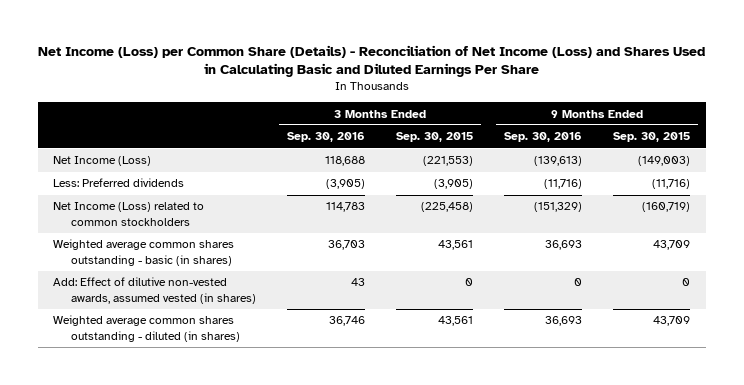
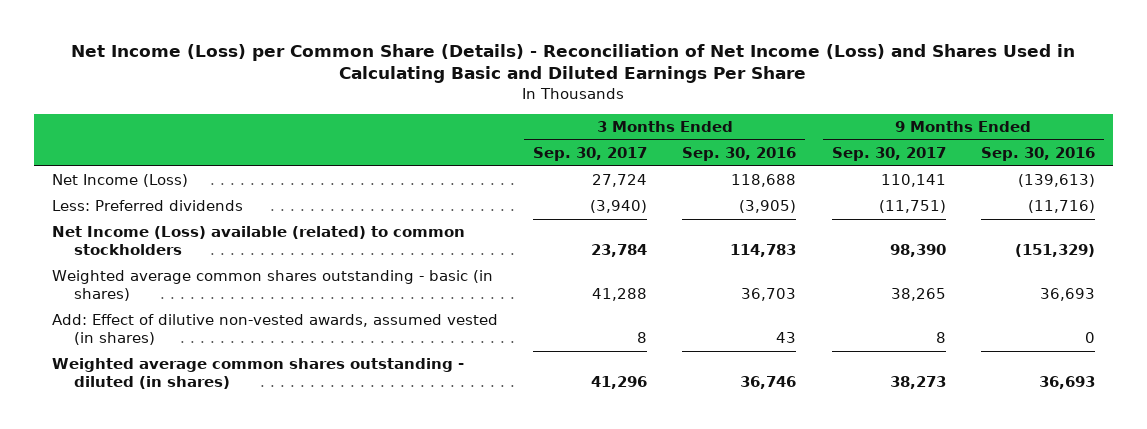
[396,132,474,143] Sep. 30, 2015 -> none
[613,132,691,143] Sep. 30, 2015 -> none
none -> [533,146,648,161] Sep. 30, 2017
none -> [831,146,946,161] Sep. 30, 2017
[53,202,205,226] Net Income (Loss) related to common stockholders -> [51,226,465,256] Net Income (Loss) available (related) to common stockholders

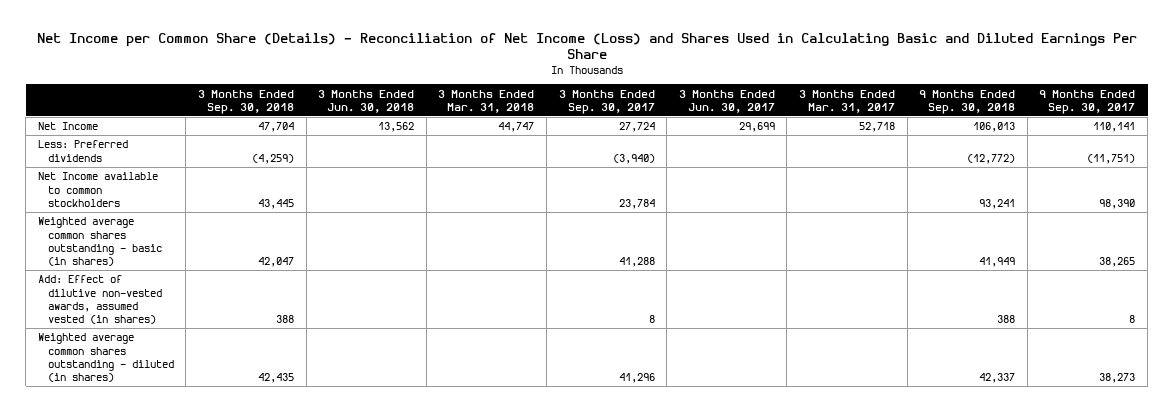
[71,43,1076,84] Net Income (Loss) per Common Share (Details) - Reconciliation of Net Income (Loss) and Shares Used in Calculating Basic and Diluted Earnings Per Share -> [36,32,1137,60] Net Income per Common Share (Details) - Reconciliation of Net Income (Loss) and Shares Used in Calculating Basic and Diluted Earnings Per Share
[682,146,797,161] Sep. 30, 2016 -> none
[981,146,1096,161] Sep. 30, 2016 -> none
none -> [198,89,295,114] 3 Months Ended Sep. 30, 2018
none -> [318,89,415,113] 3 Months Ended Jun. 30, 2018
none -> [438,89,535,113] 3 Months Ended Mar. 31, 2018
none -> [678,89,775,113] 3 Months Ended Jun. 30, 2017
none -> [799,89,896,113] 3 Months Ended Mar. 31, 2017
none -> [919,89,1016,114] 9 Months Ended Sep. 30, 2018
[51,174,188,188] Net Income (Loss) -> [38,122,99,131] Net Income
[51,226,465,256] Net Income (Loss) available (related) to common stockholders -> [38,172,159,207] Net Income available to common stockholders

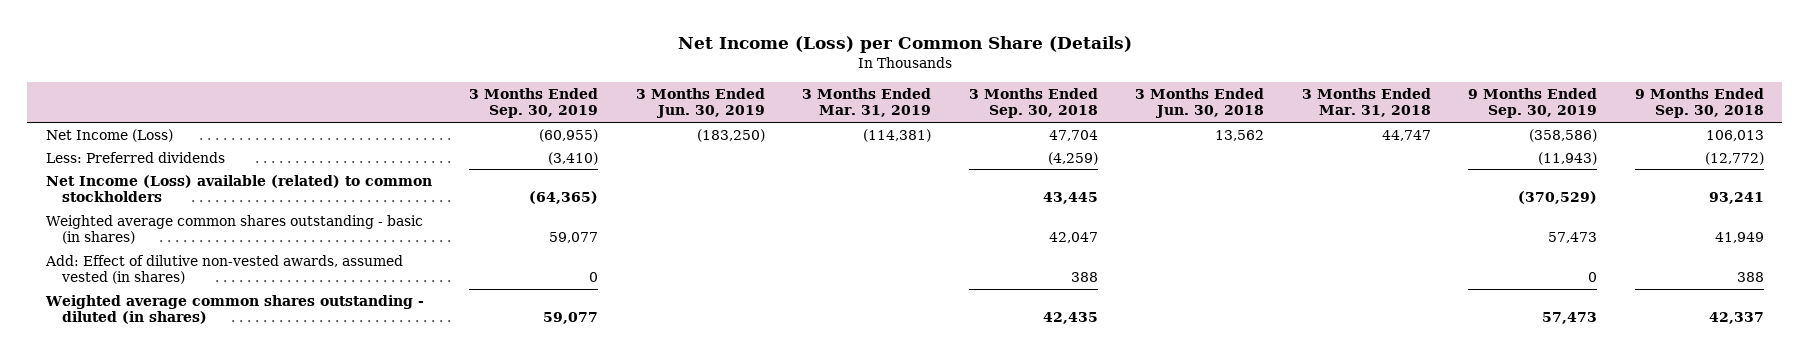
[36,32,1137,60] Net Income per Common Share (Details) - Reconciliation of Net Income (Loss) and Shares Used in Calculating Basic and Diluted Earnings Per Share -> [677,36,1132,54] Net Income (Loss) per Common Share (Details)
[558,89,655,114] 3 Months Ended Sep. 30, 2017 -> none
[678,89,775,113] 3 Months Ended Jun. 30, 2017 -> none
[799,89,896,113] 3 Months Ended Mar. 31, 2017 -> none
[1039,89,1136,114] 9 Months Ended Sep. 30, 2017 -> none
none -> [469,88,599,119] 3 Months Ended Sep. 30, 2019
none -> [635,88,765,119] 3 Months Ended Jun. 30, 2019
none -> [802,88,932,118] 3 Months Ended Mar. 31, 2019
none -> [1468,88,1598,119] 9 Months Ended Sep. 30, 2019
[38,122,99,131] Net Income -> [45,128,173,142] Net Income (Loss)
[38,172,159,207] Net Income available to common stockholders -> [45,174,432,203] Net Income (Loss) available (related) to common stockholders

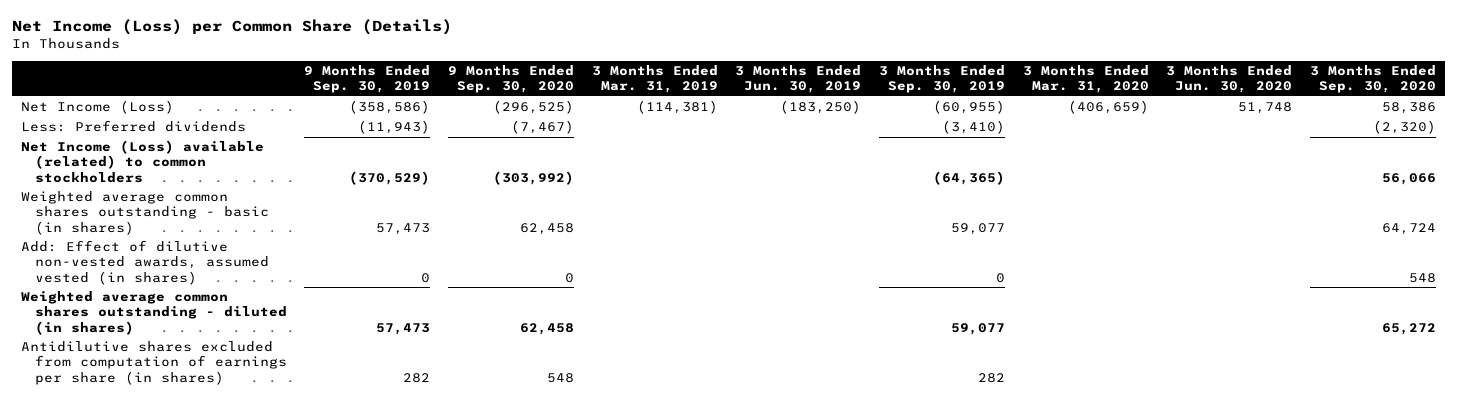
[968,88,1098,119] 3 Months Ended Sep. 30, 2018 -> none
[1135,88,1265,119] 3 Months Ended Jun. 30, 2018 -> none
[1301,88,1431,118] 3 Months Ended Mar. 31, 2018 -> none
[1634,88,1764,119] 9 Months Ended Sep. 30, 2018 -> none
none -> [447,65,574,94] 9 Months Ended Sep. 30, 2020
none -> [1022,65,1149,94] 3 Months Ended Mar. 31, 2020
none -> [1166,65,1293,94] 3 Months Ended Jun. 30, 2020
none -> [1310,65,1437,94] 3 Months Ended Sep. 30, 2020
none -> [20,341,287,385] Antidilutive shares excluded from computation of earnings per share (in shares)

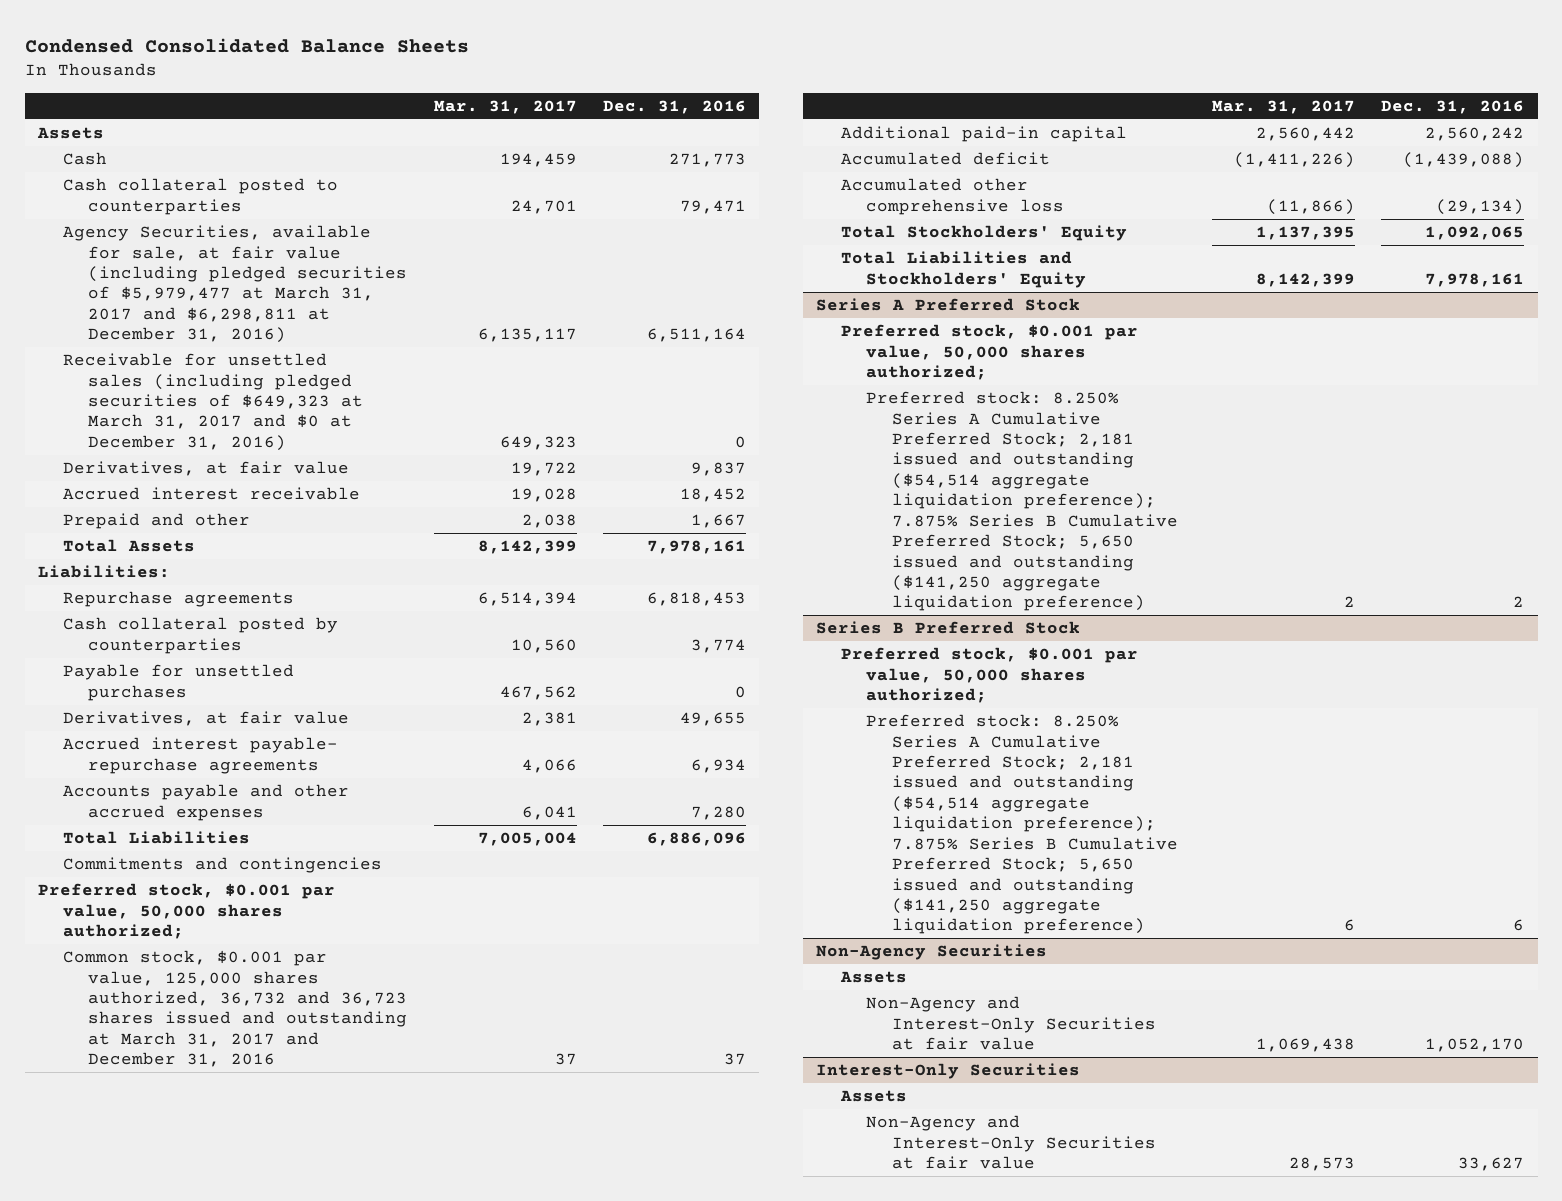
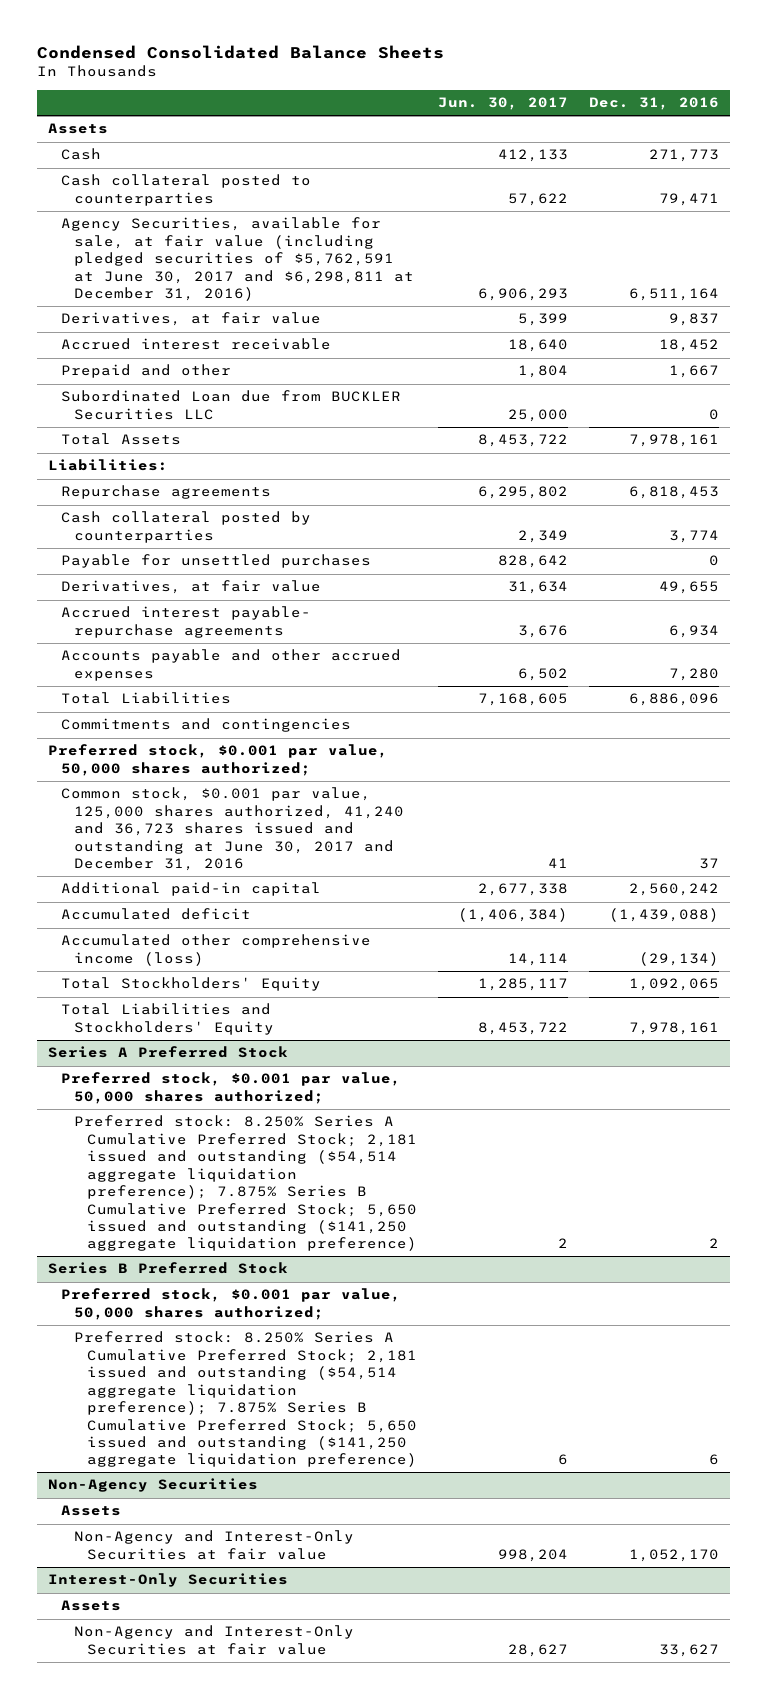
[433,99,577,114] Mar. 31, 2017 -> none
none -> [437,97,568,111] Jun. 30, 2017
[62,353,364,451] Receivable for unsettled sales (including pledged securities of $649,323 at March 31, 2017 and $0 at December 31, 2016) -> none
[62,225,408,344] Agency Securities, available for sale, at fair value (including pledged securities of $5,979,477 at March 31, 2017 and $6,298,811 at December 31, 2016) -> [60,217,414,302] Agency Securities, available for sale, at fair value (including pledged securities of $5,762,591 at June 30, 2017 and $6,298,811 at December 31, 2016)
none -> [60,390,401,420] Subordinated Loan due from BUCKLER Securities LLC
[62,950,408,1068] Common stock, $0.001 par value, 125,000 shares authorized, 36,732 and 36,723 shares issued and outstanding at March 31, 2017 and December 31, 2016 -> [60,787,404,872] Common stock, $0.001 par value, 125,000 shares authorized, 41,240 and 36,723 shares issued and outstanding at June 30, 2017 and December 31, 2016
[841,178,1065,215] Accumulated other comprehensive loss -> [60,934,371,966] Accumulated other comprehensive income (loss)

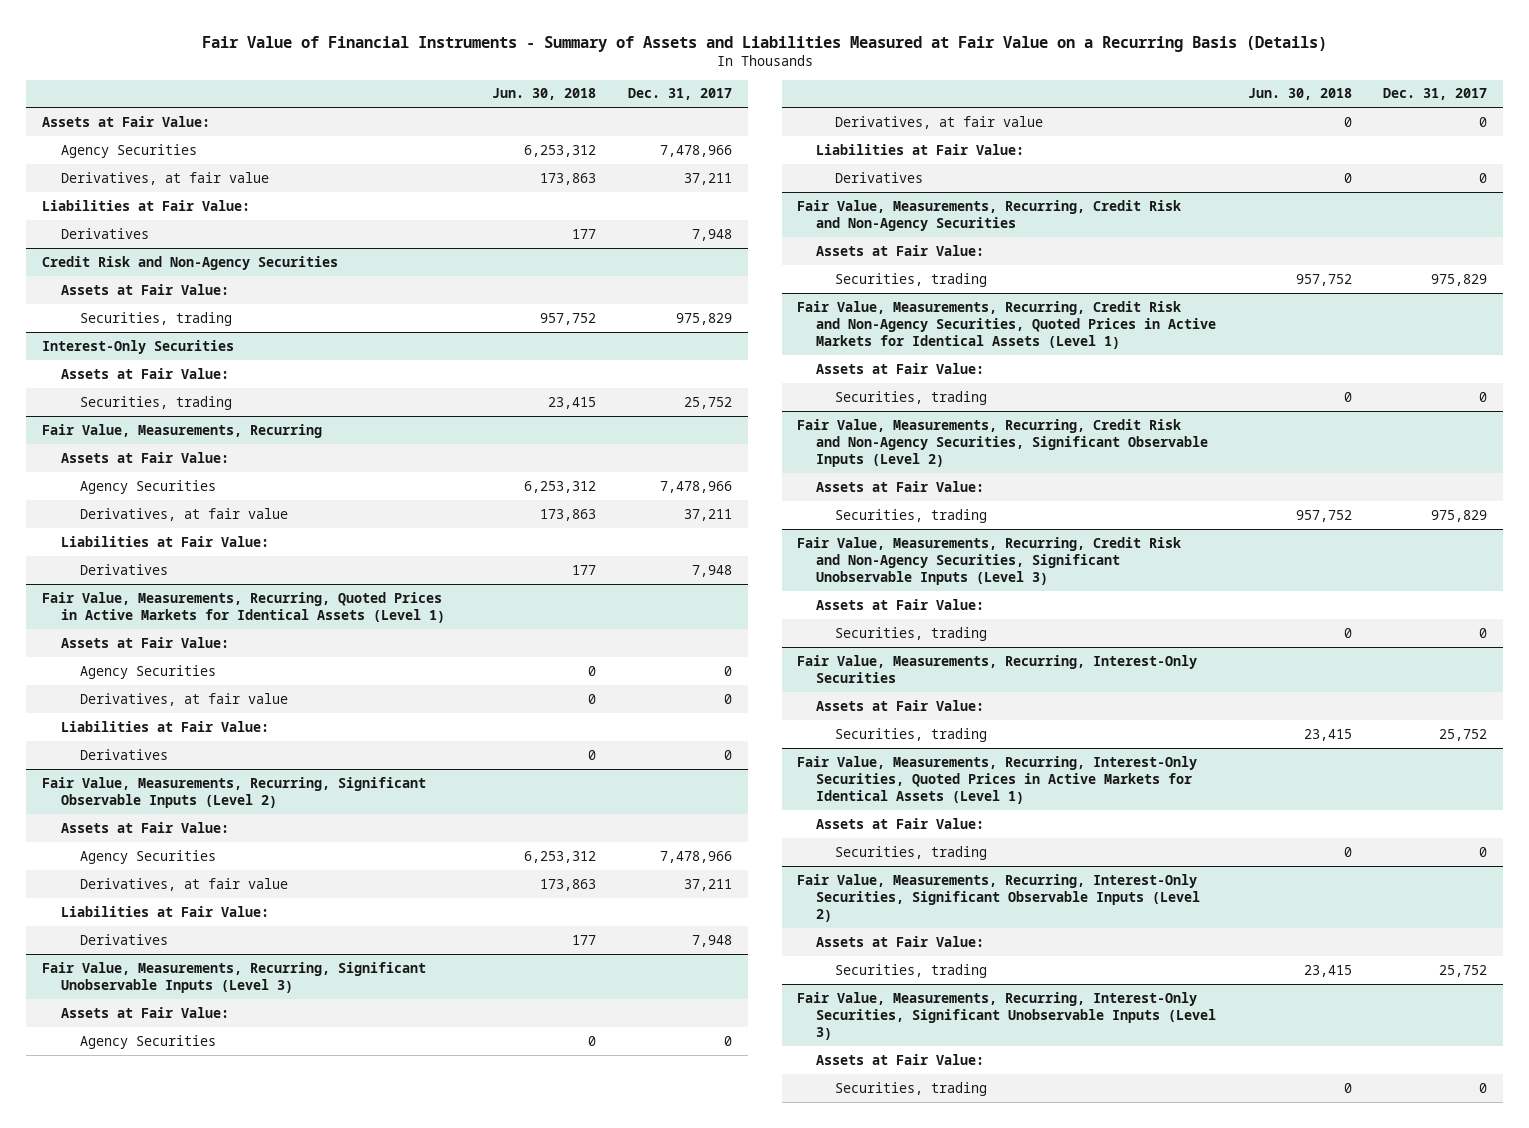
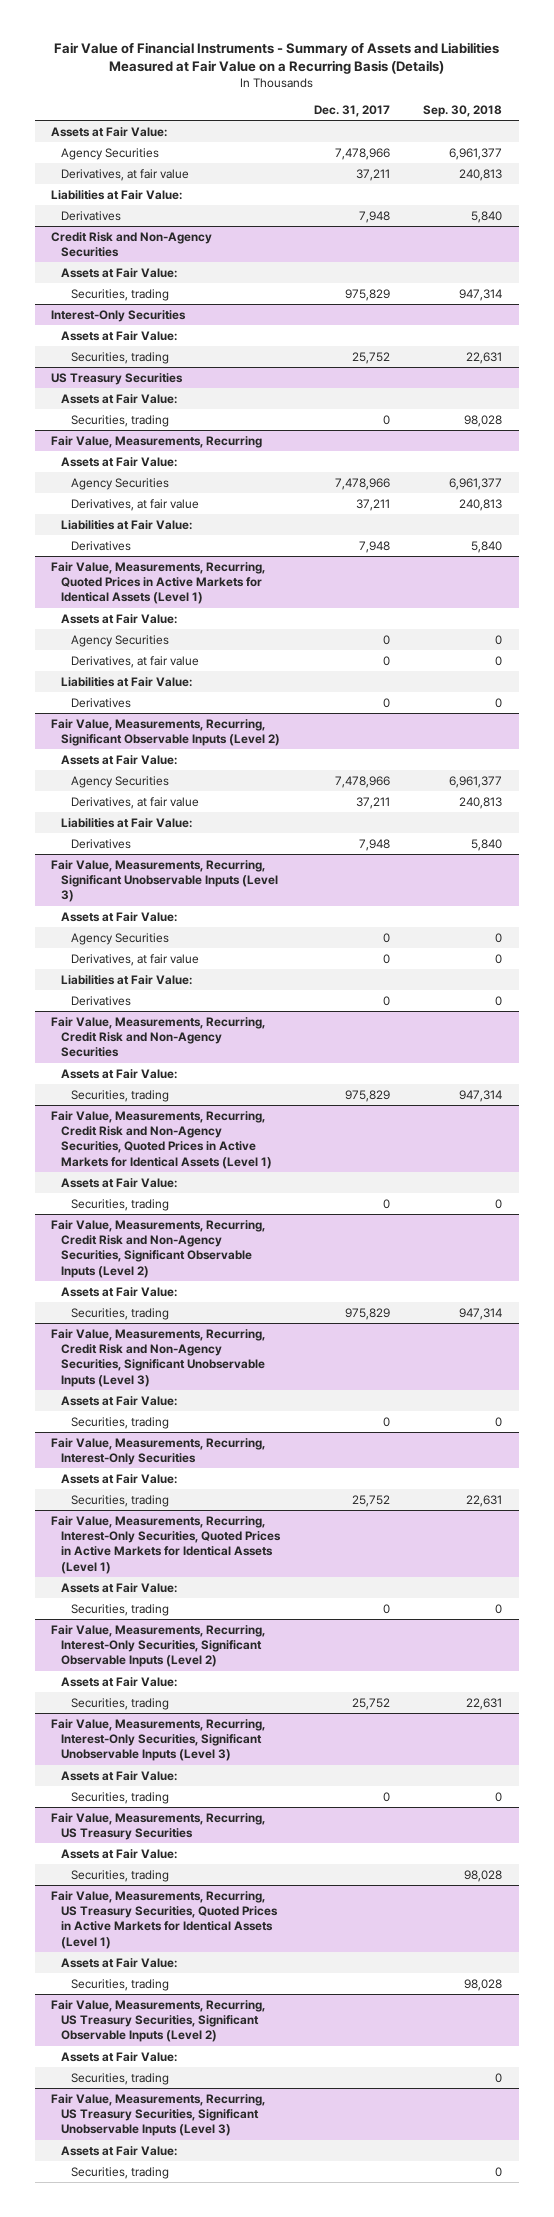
[492,88,597,101] Jun. 30, 2018 -> none
none -> [423,104,503,117] Sep. 30, 2018
none -> [51,372,184,385] US Treasury Securities
none -> [61,393,178,404] Assets at Fair Value:
none -> [71,414,170,427] Securities, trading
none -> [51,1812,266,1841] Fair Value, Measurements, Recurring, US Treasury Securities
none -> [61,1848,178,1859] Assets at Fair Value:
none -> [71,1869,170,1882] Securities, trading
none -> [51,1890,279,1949] Fair Value, Measurements, Recurring, US Treasury Securities, Quoted Prices in Active Markets for Identical Assets (Level 1)
none -> [61,1957,178,1968] Assets at Fair Value:
none -> [71,1978,170,1991] Securities, trading
none -> [51,1999,266,2043] Fair Value, Measurements, Recurring, US Treasury Securities, Significant Observable Inputs (Level 2)
none -> [61,2051,178,2062] Assets at Fair Value:
none -> [71,2072,170,2085] Securities, trading
none -> [51,2093,266,2137] Fair Value, Measurements, Recurring, US Treasury Securities, Significant Unobservable Inputs (Level 3)
none -> [61,2145,178,2156] Assets at Fair Value:
none -> [71,2166,170,2179] Securities, trading

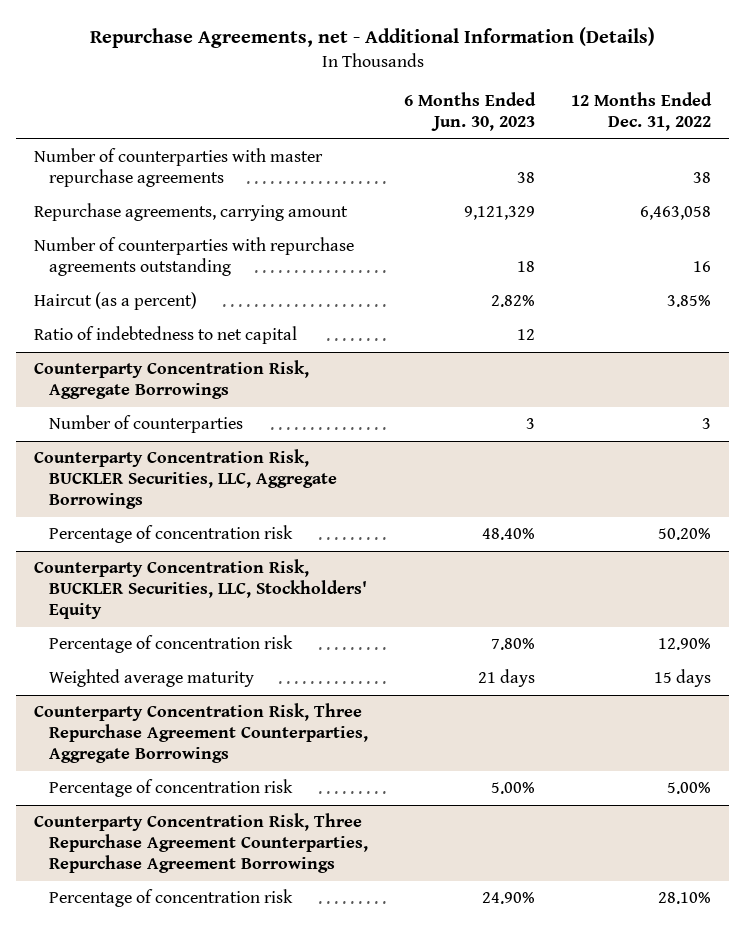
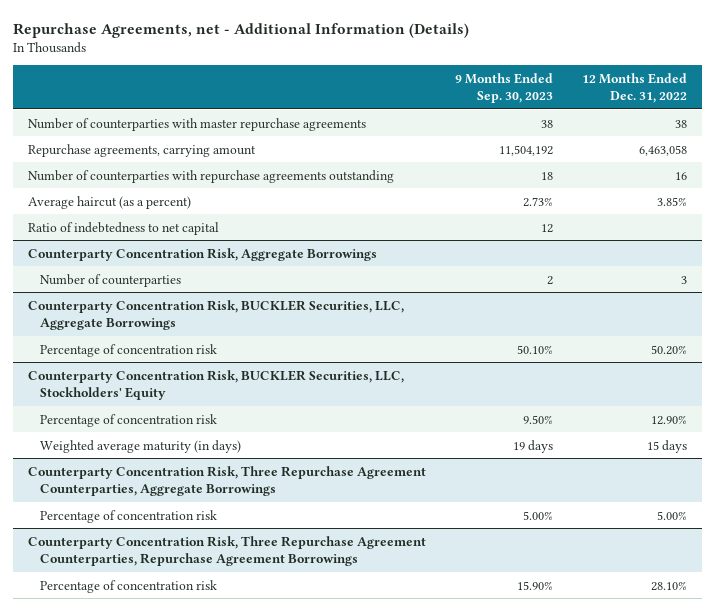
[403,92,536,132] 6 Months Ended Jun. 30, 2023 -> none
none -> [454,72,553,103] 9 Months Ended Sep. 30, 2023
[34,292,198,311] Haircut (as a percent) -> [27,195,191,209] Average haircut (as a percent)
[49,669,255,688] Weighted average maturity -> [40,439,242,453] Weighted average maturity (in days)

